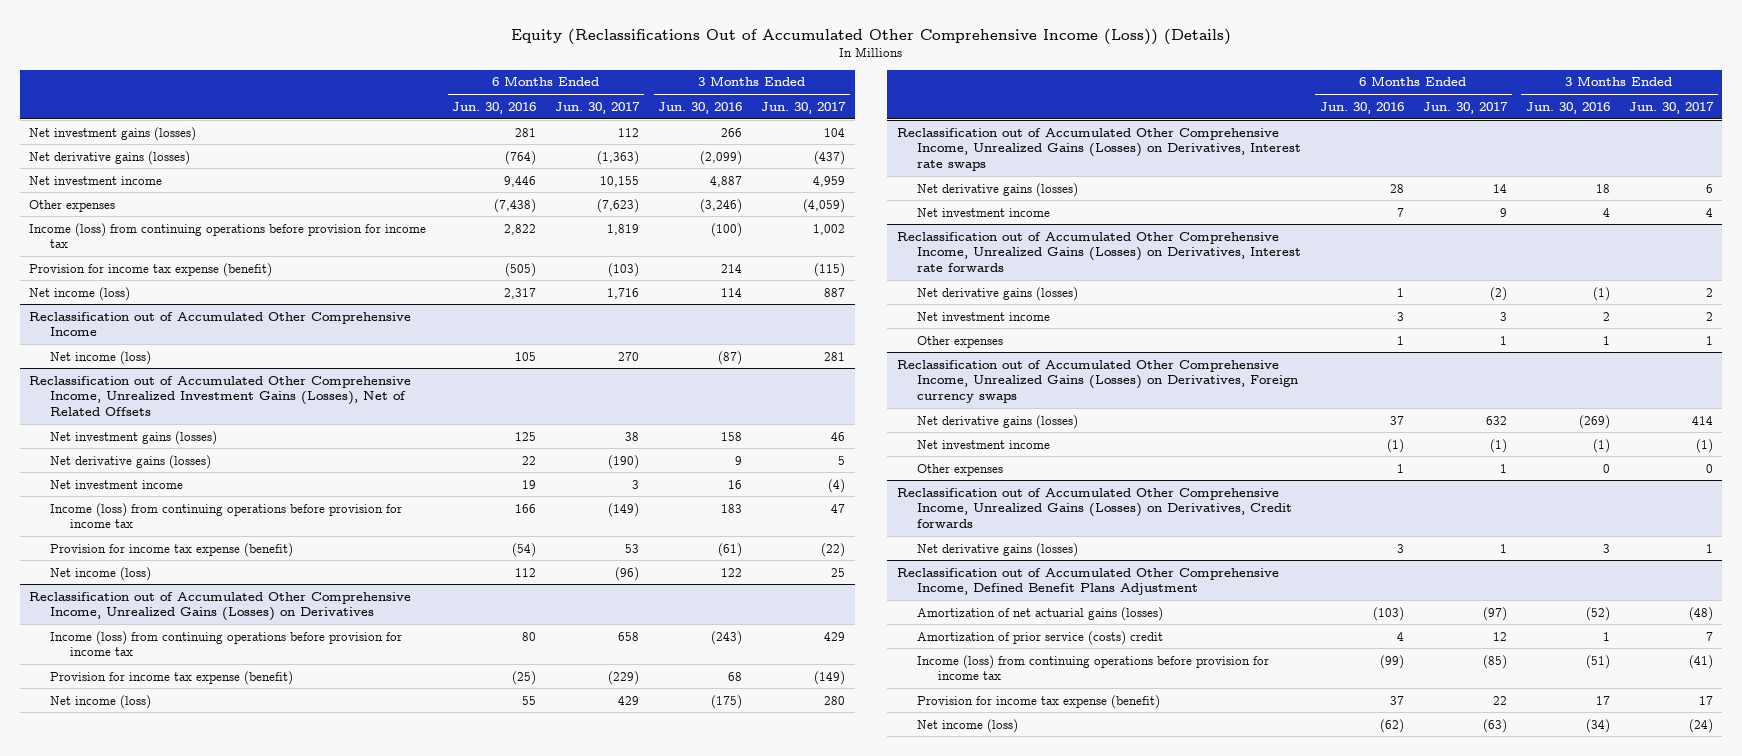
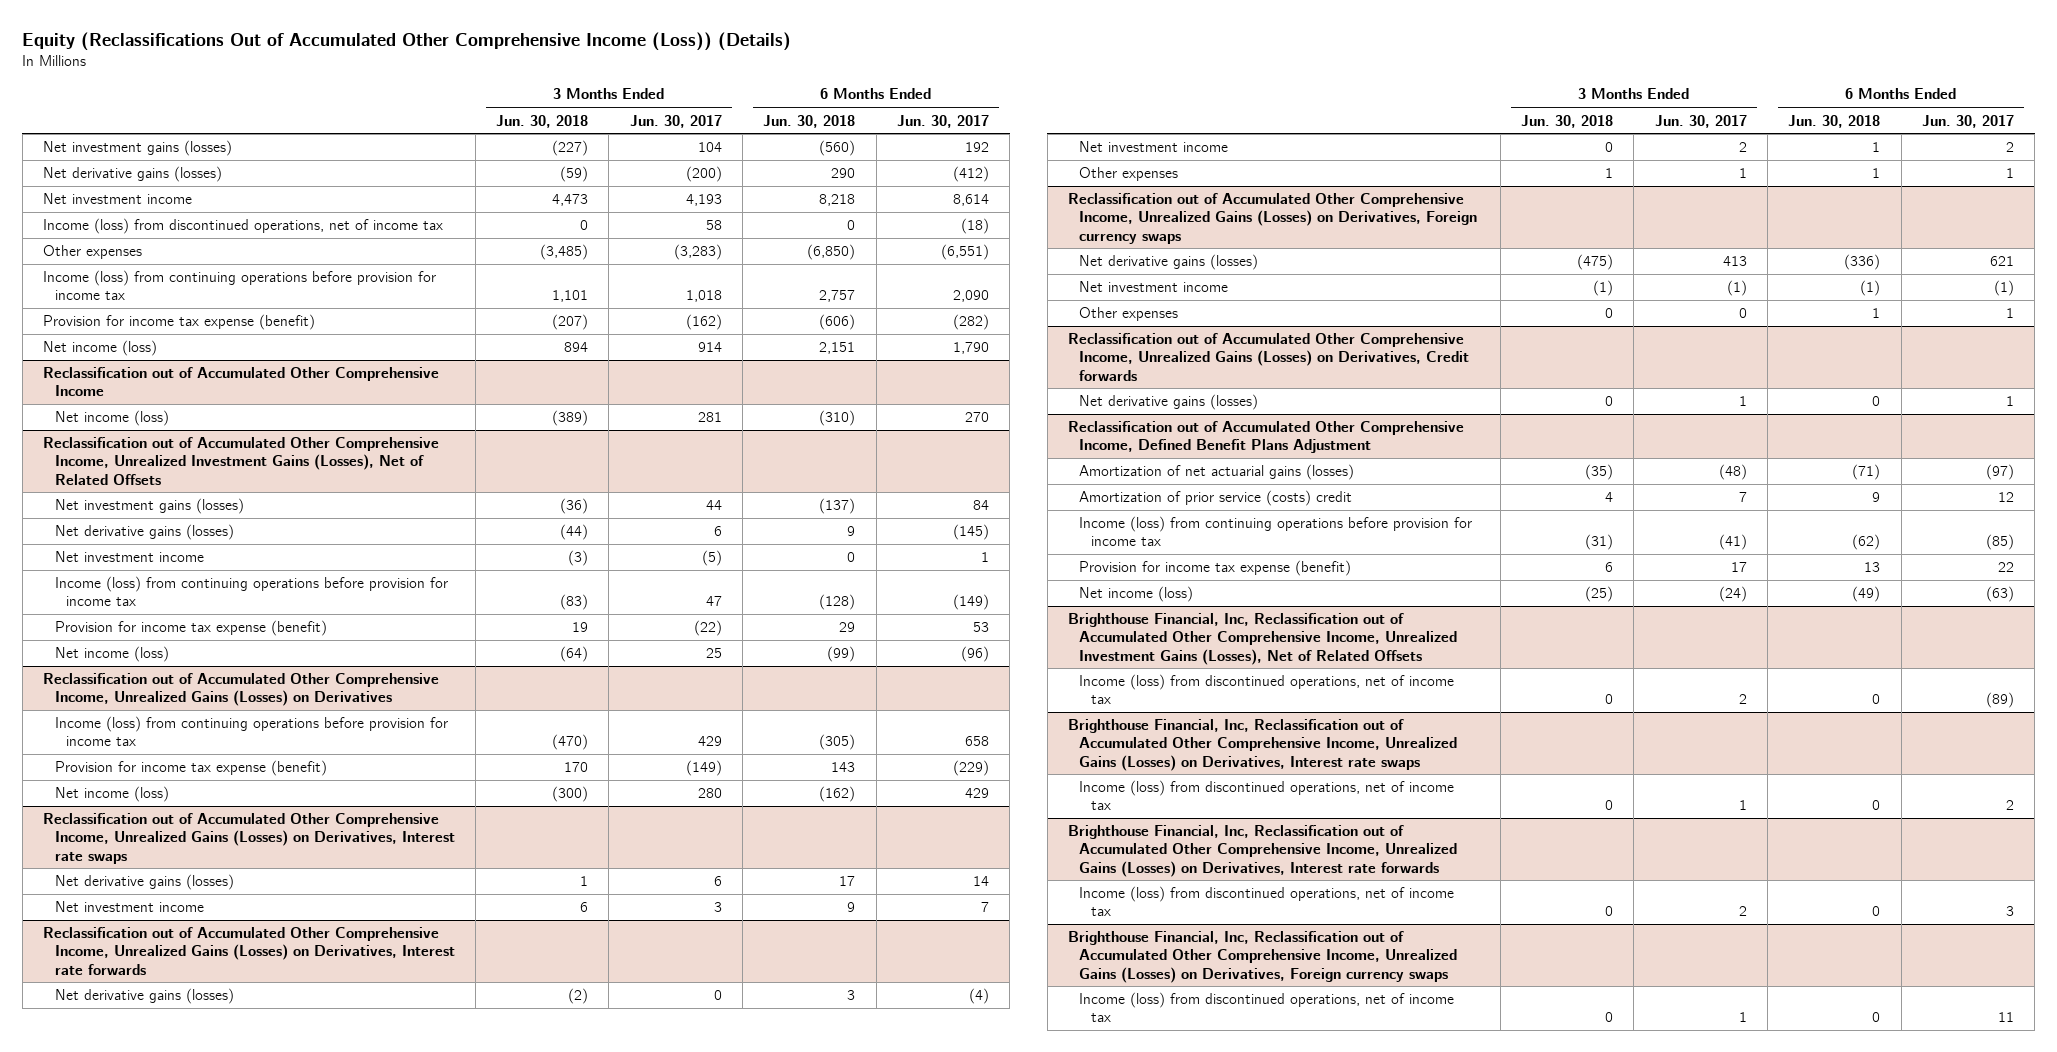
[452,101,537,114] Jun. 30, 2016 -> none
[658,101,743,114] Jun. 30, 2016 -> none
none -> [496,114,589,128] Jun. 30, 2018
none -> [763,114,856,128] Jun. 30, 2018
[618,127,640,137] 112 -> [964,142,989,153] 192
[597,150,640,165] (1,363) -> [952,166,989,183] (412)
[814,150,846,165] (437) -> [685,166,722,183] (200)
[600,175,640,187] 10,155 -> [952,194,989,207] 8,614
[813,175,846,187] 4,959 -> [685,194,722,207] 4,193
none -> [43,218,444,235] Income (loss) from discontinued operations, net of income tax
[597,198,640,213] (7,623) -> [940,244,989,261] (6,551)
[803,198,846,213] (4,059) -> [673,244,722,261] (3,283)
[607,223,640,235] 1,819 -> [952,290,989,303] 2,090
[813,223,846,235] 1,002 -> [685,290,722,303] 1,018
[608,262,640,277] (103) -> [952,314,989,331] (282)
[814,262,846,277] (115) -> [685,314,722,331] (162)
[607,287,640,299] 1,716 -> [952,342,989,355] 1,790
[824,287,846,297] 887 -> [697,342,722,353] 914
[625,431,640,441] 38 -> [972,500,989,511] 84
[831,431,846,441] 46 -> [705,500,722,511] 44
[608,454,640,469] (190) -> [952,524,989,541] (145)
[838,455,846,465] 5 -> [713,526,722,537] 6
[632,479,640,489] 3 -> [980,552,989,563] 1
[828,478,846,493] (4) -> [701,550,722,567] (5)
[1499,207,1507,217] 9 -> [980,902,989,913] 7
[1705,207,1713,217] 4 -> [713,902,722,913] 3
[1489,286,1507,301] (2) -> [968,988,989,1005] (4)
[1705,287,1713,297] 2 -> [713,990,722,1001] 0
[1499,311,1507,321] 3 -> [2005,142,2014,153] 2
[1485,415,1507,425] 632 -> [1989,256,2014,267] 621
[1691,415,1713,425] 414 -> [1722,256,1747,267] 413
none -> [1068,613,1458,665] Brighthouse Financial, Inc, Reclassification out of Accumulated Other Comprehensive Income, Unrealized Investment Gains (Losses), Net of Related Offsets
none -> [1079,674,1455,705] Income (loss) from discontinued operations, net of income tax
none -> [1068,719,1458,771] Brighthouse Financial, Inc, Reclassification out of Accumulated Other Comprehensive Income, Unrealized Gains (Losses) on Derivatives, Interest rate swaps
none -> [1079,780,1455,811] Income (loss) from discontinued operations, net of income tax
none -> [1068,825,1458,877] Brighthouse Financial, Inc, Reclassification out of Accumulated Other Comprehensive Income, Unrealized Gains (Losses) on Derivatives, Interest rate forwards
none -> [1079,886,1455,917] Income (loss) from discontinued operations, net of income tax
none -> [1068,931,1458,983] Brighthouse Financial, Inc, Reclassification out of Accumulated Other Comprehensive Income, Unrealized Gains (Losses) on Derivatives, Foreign currency swaps
none -> [1079,992,1455,1023] Income (loss) from discontinued operations, net of income tax

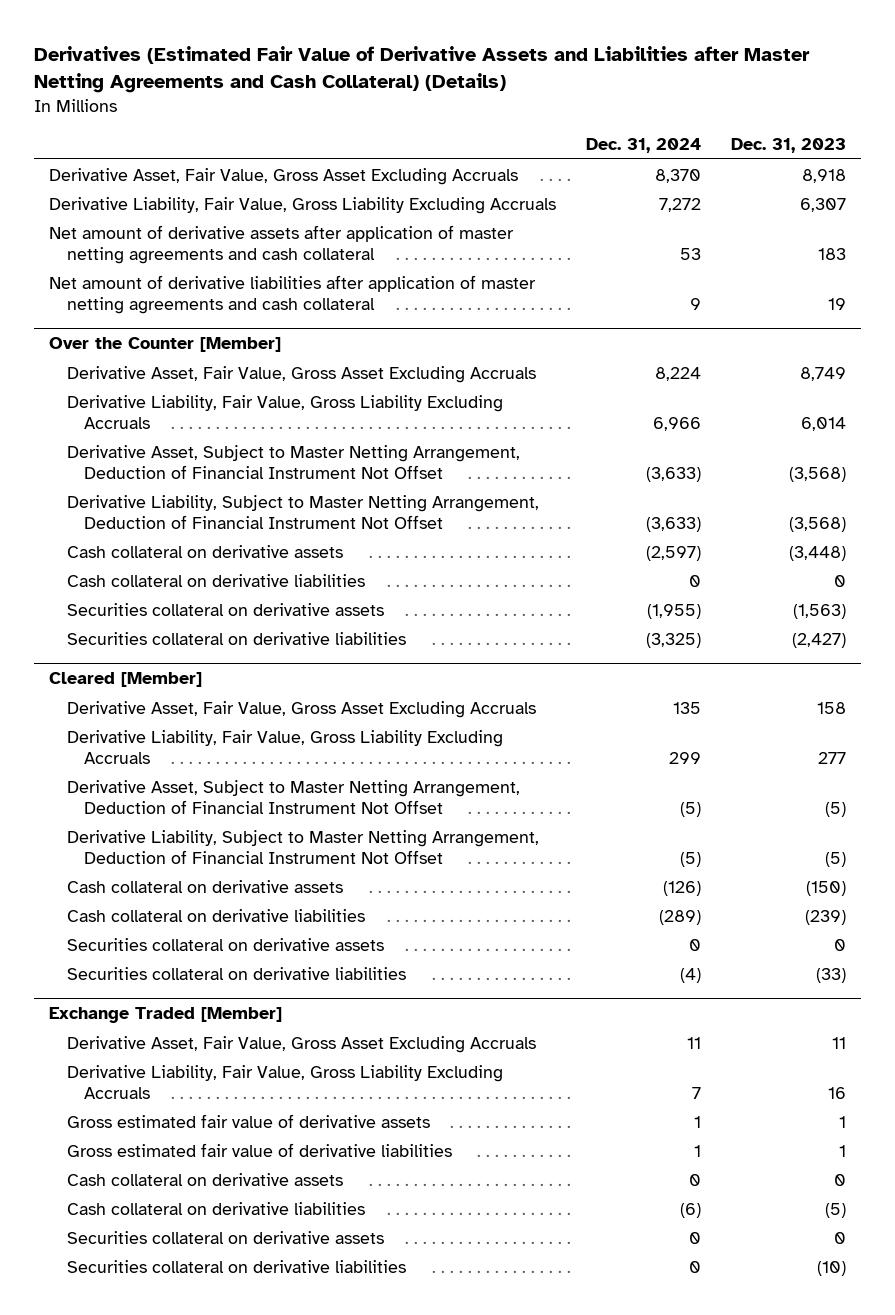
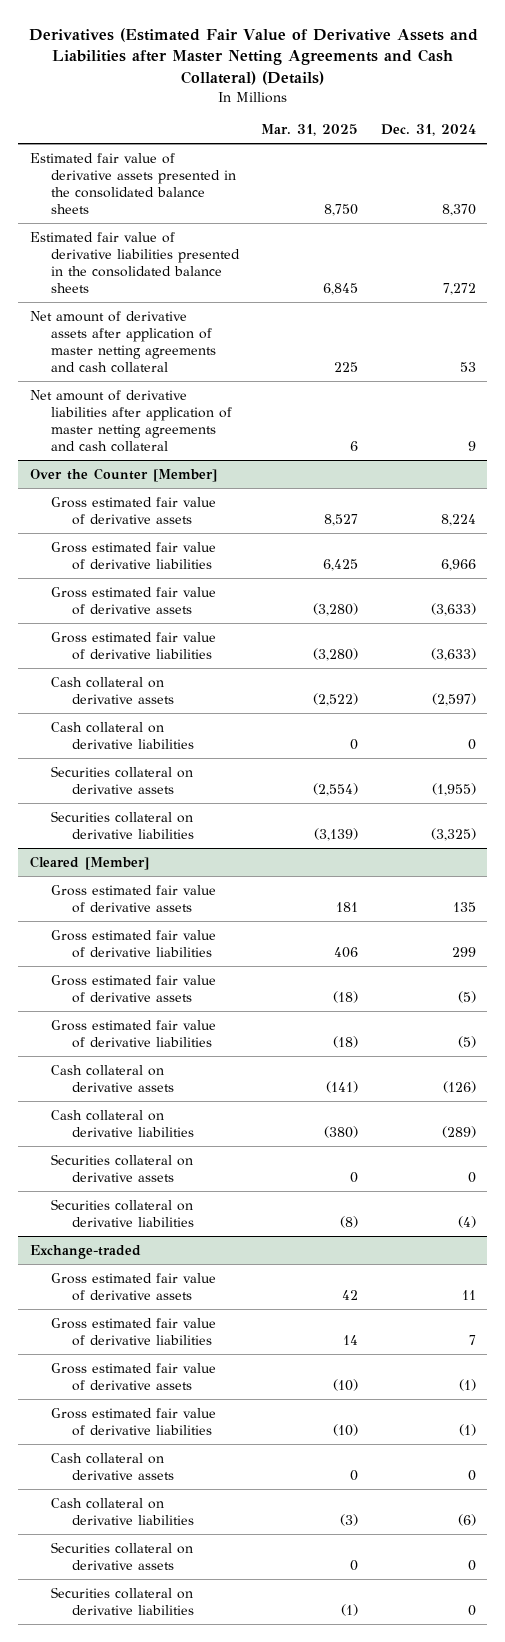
[731,137,847,153] Dec. 31, 2023 -> none
none -> [261,124,359,137] Mar. 31, 2025
[48,167,518,185] Derivative Asset, Fair Value, Gross Asset Excluding Accruals -> [29,152,236,214] Estimated fair value of derivative assets presented in the consolidated balance sheets
[48,196,556,214] Derivative Liability, Fair Value, Gross Liability Excluding Accruals -> [29,231,240,293] Estimated fair value of derivative liabilities presented in the consolidated balance sheets
[66,365,536,383] Derivative Asset, Fair Value, Gross Asset Excluding Accruals -> [50,496,216,525] Gross estimated fair value of derivative assets
[66,394,503,429] Derivative Liability, Fair Value, Gross Liability Excluding Accruals -> [50,541,216,570] Gross estimated fair value of derivative liabilities
[66,444,520,479] Derivative Asset, Subject to Master Netting Arrangement, Deduction of Financial Instrument Not Offset -> [50,586,216,615] Gross estimated fair value of derivative assets
[66,494,539,529] Derivative Liability, Subject to Master Netting Arrangement, Deduction of Financial Instrument Not Offset -> [50,631,216,660] Gross estimated fair value of derivative liabilities
[66,700,536,718] Derivative Asset, Fair Value, Gross Asset Excluding Accruals -> [50,884,216,913] Gross estimated fair value of derivative assets
[66,729,503,764] Derivative Liability, Fair Value, Gross Liability Excluding Accruals -> [50,929,216,958] Gross estimated fair value of derivative liabilities
[66,779,520,814] Derivative Asset, Subject to Master Netting Arrangement, Deduction of Financial Instrument Not Offset -> [50,974,216,1003] Gross estimated fair value of derivative assets
[66,829,539,864] Derivative Liability, Subject to Master Netting Arrangement, Deduction of Financial Instrument Not Offset -> [50,1019,216,1048] Gross estimated fair value of derivative liabilities
[48,1007,282,1024] Exchange Traded [Member] -> [29,1244,141,1259] Exchange-traded
[66,1035,536,1053] Derivative Asset, Fair Value, Gross Asset Excluding Accruals -> [50,1272,216,1301] Gross estimated fair value of derivative assets
[66,1064,503,1099] Derivative Liability, Fair Value, Gross Liability Excluding Accruals -> [50,1317,216,1346] Gross estimated fair value of derivative liabilities
[694,1115,702,1128] 1 -> [458,1378,476,1391] (1)
[694,1144,702,1157] 1 -> [458,1423,476,1436] (1)

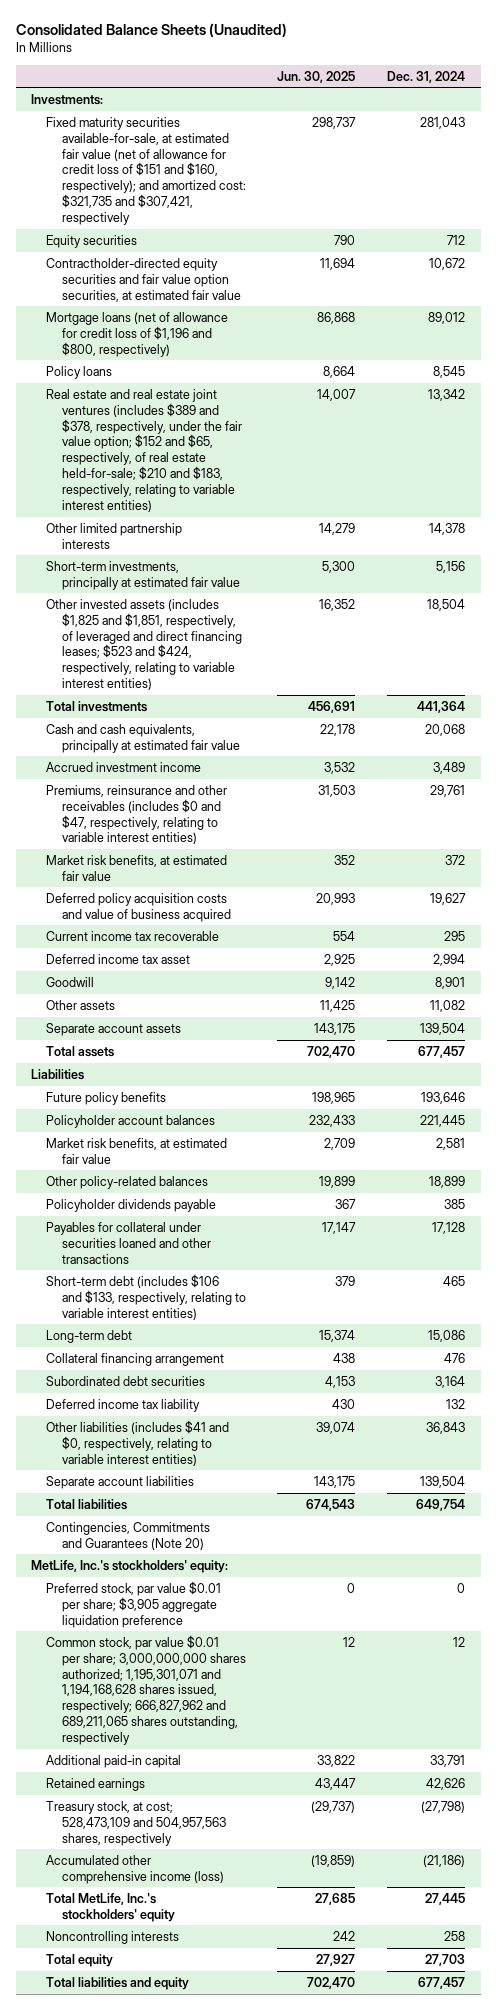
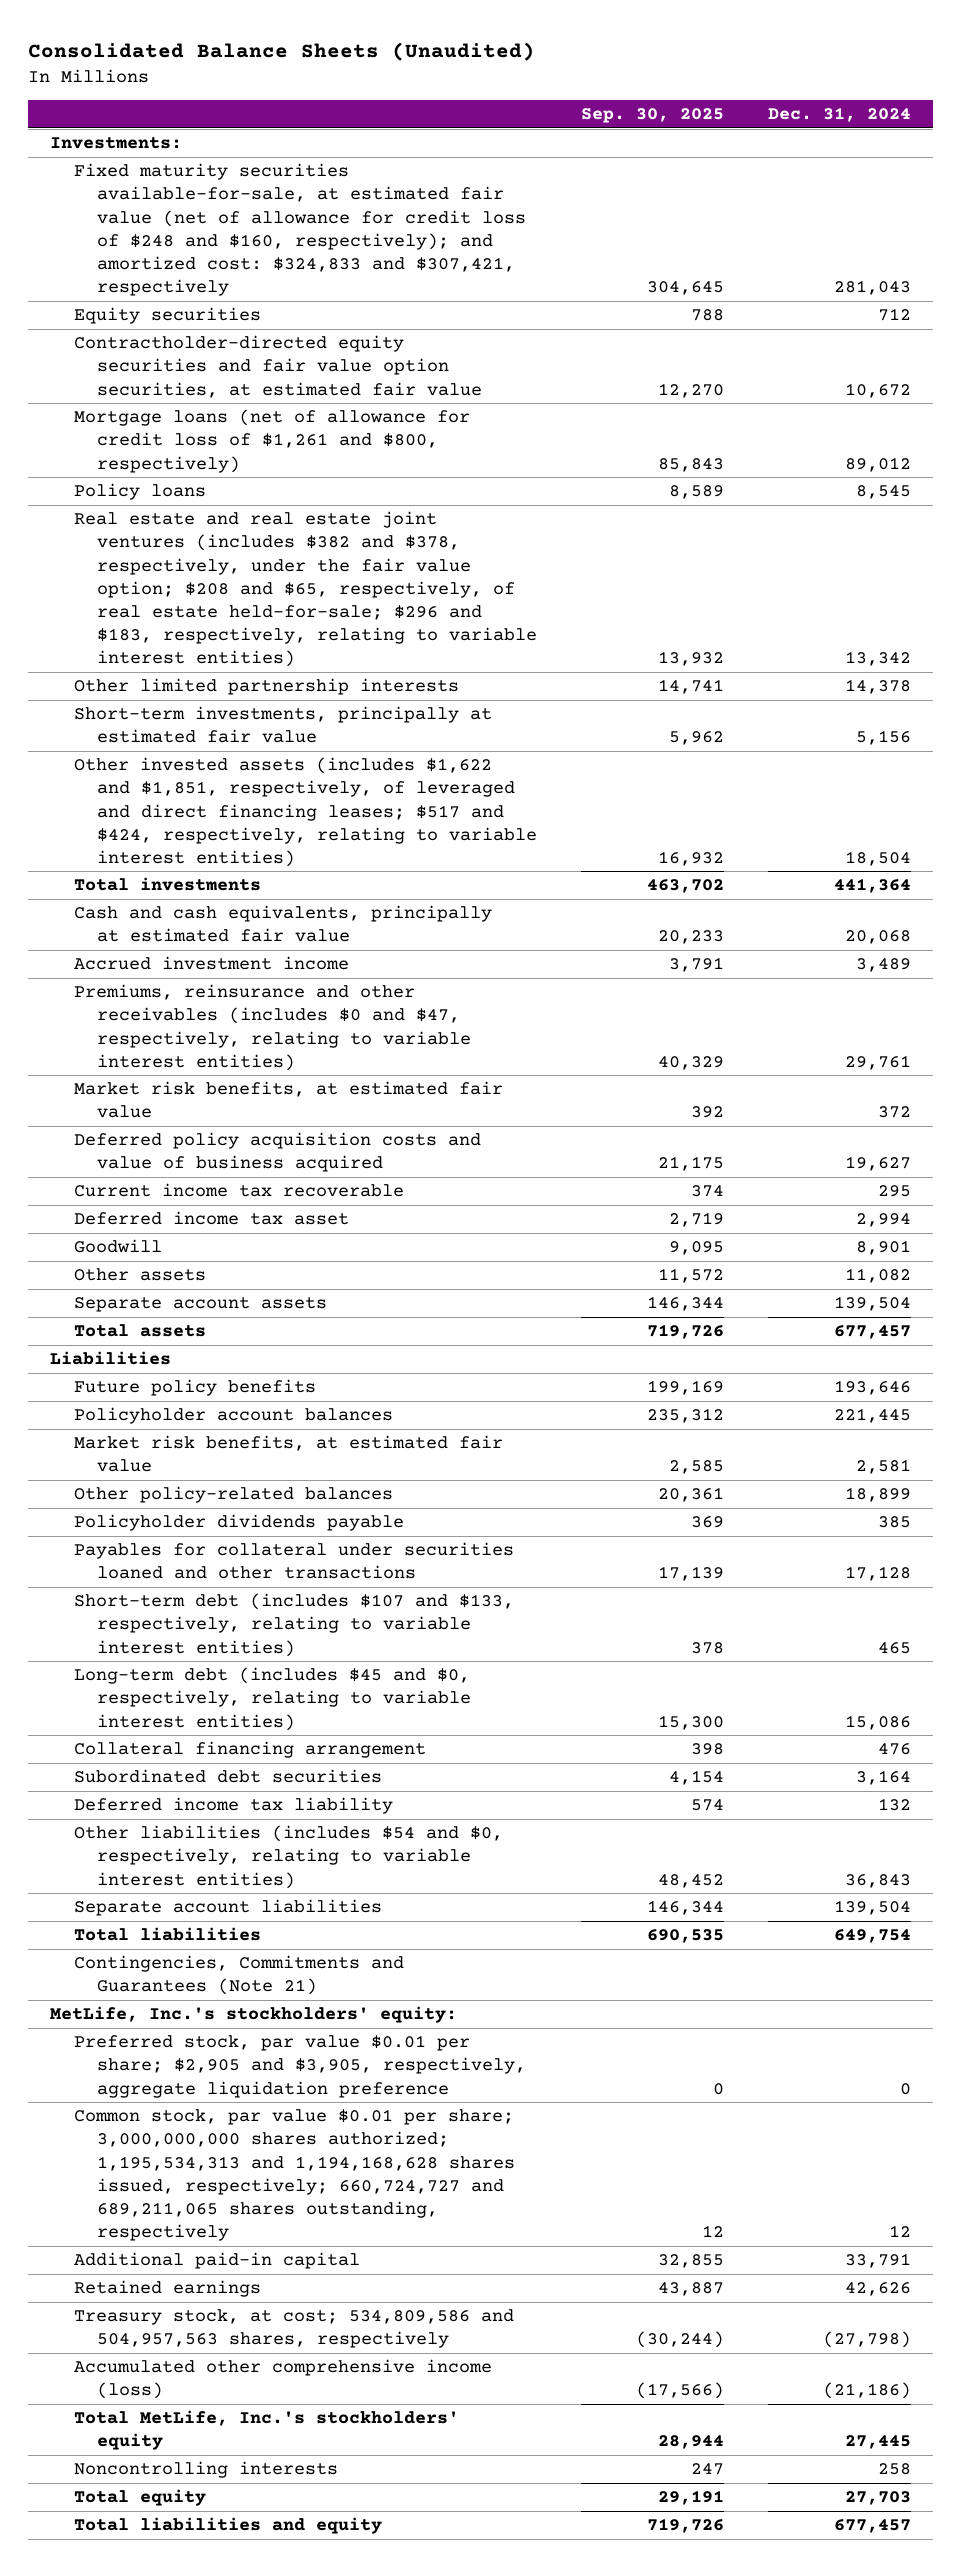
[277,70,356,83] Jun. 30, 2025 -> none
none -> [581,108,725,124] Sep. 30, 2025
[46,116,246,226] Fixed maturity securities available-for-sale, at estimated fair value (net of allowance for credit loss of $151 and $160, respectively); and amortized cost: $321,735 and $307,421, respectively -> [73,163,527,297] Fixed maturity securities available-for-sale, at estimated fair value (net of allowance for credit loss of $248 and $160, respectively); and amortized cost: $324,833 and $307,421, respectively
[46,311,229,357] Mortgage loans (net of allowance for credit loss of $1,196 and $800, respectively) -> [73,409,470,473] Mortgage loans (net of allowance for credit loss of $1,261 and $800, respectively)
[46,388,242,512] Real estate and real estate joint ventures (includes $389 and $378, respectively, under the fair value option; $152 and $65, respectively, of real estate held-for-sale; $210 and $183, respectively, relating to variable interest entities) -> [73,511,538,668] Real estate and real estate joint ventures (includes $382 and $378, respectively, under the fair value option; $208 and $65, respectively, of real estate held-for-sale; $296 and $183, respectively, relating to variable interest entities)
[46,598,242,691] Other invested assets (includes $1,825 and $1,851, respectively, of leveraged and direct financing leases; $523 and $424, respectively, relating to variable interest entities) -> [73,757,538,867] Other invested assets (includes $1,622 and $1,851, respectively, of leveraged and direct financing leases; $517 and $424, respectively, relating to variable interest entities)
[46,1273,246,1320] Short-term debt (includes $106 and $133, respectively, relating to variable interest entities) -> [73,1593,514,1657] Short-term debt (includes $107 and $133, respectively, relating to variable interest entities)
[46,1329,133,1343] Long-term debt -> [73,1667,472,1731] Long-term debt (includes $45 and $0, respectively, relating to variable interest entities)
[46,1419,230,1466] Other liabilities (includes $41 and $0, respectively, relating to variable interest entities) -> [73,1825,503,1889] Other liabilities (includes $54 and $0, respectively, relating to variable interest entities)
[46,1521,211,1550] Contingencies, Commitments and Guarantees (Note 20) -> [73,1955,404,1996] Contingencies, Commitments and Guarantees (Note 21)
[46,1580,222,1628] Preferred stock, par value $0.01 per share; $3,905 aggregate liquidation preference -> [73,2035,527,2098] Preferred stock, par value $0.01 per share; $2,905 and $3,905, respectively, aggregate liquidation preference
[46,1634,246,1746] Common stock, par value $0.01 per share; 3,000,000,000 shares authorized; 1,195,301,071 and 1,194,168,628 shares issued, respectively; 666,827,962 and 689,211,065 shares outstanding, respectively -> [73,2109,516,2242] Common stock, par value $0.01 per share; 3,000,000,000 shares authorized; 1,195,534,313 and 1,194,168,628 shares issued, respectively; 660,724,727 and 689,211,065 shares outstanding, respectively
[46,1800,226,1846] Treasury stock, at cost; 528,473,109 and 504,957,563 shares, respectively -> [73,2309,514,2349] Treasury stock, at cost; 534,809,586 and 504,957,563 shares, respectively

